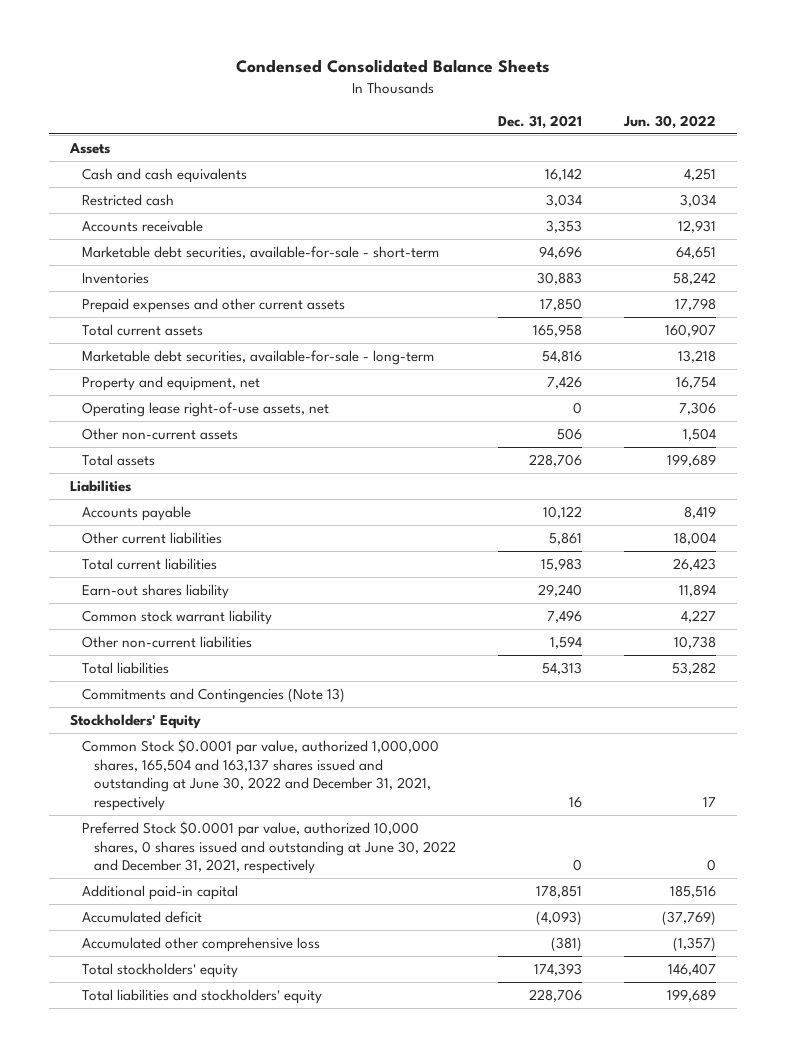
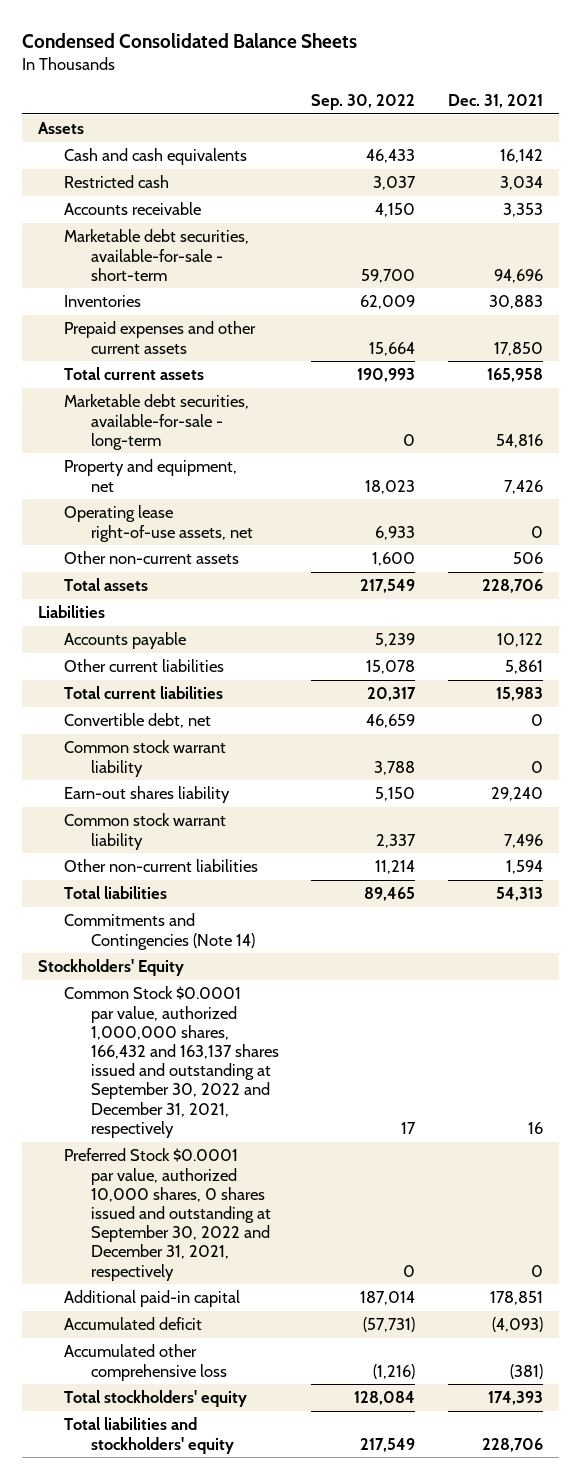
[623,114,717,129] Jun. 30, 2022 -> none
none -> [311,94,416,111] Sep. 30, 2022
none -> [64,713,212,729] Convertible debt, net
none -> [64,740,227,777] Common stock warrant liability
[82,688,346,704] Commitments and Contingencies (Note 13) -> [64,913,255,950] Commitments and Contingencies (Note 14)
[82,739,440,811] Common Stock $0.0001 par value, authorized 1,000,000 shares, 165,504 and 163,137 shares issued and outstanding at June 30, 2022 and December 31, 2021, respectively -> [64,986,279,1138] Common Stock $0.0001 par value, authorized 1,000,000 shares, 166,432 and 163,137 shares issued and outstanding at September 30, 2022 and December 31, 2021, respectively
[82,821,457,875] Preferred Stock $0.0001 par value, authorized 10,000 shares, 0 shares issued and outstanding at June 30, 2022 and December 31, 2021, respectively -> [64,1148,271,1281] Preferred Stock $0.0001 par value, authorized 10,000 shares, 0 shares issued and outstanding at September 30, 2022 and December 31, 2021, respectively

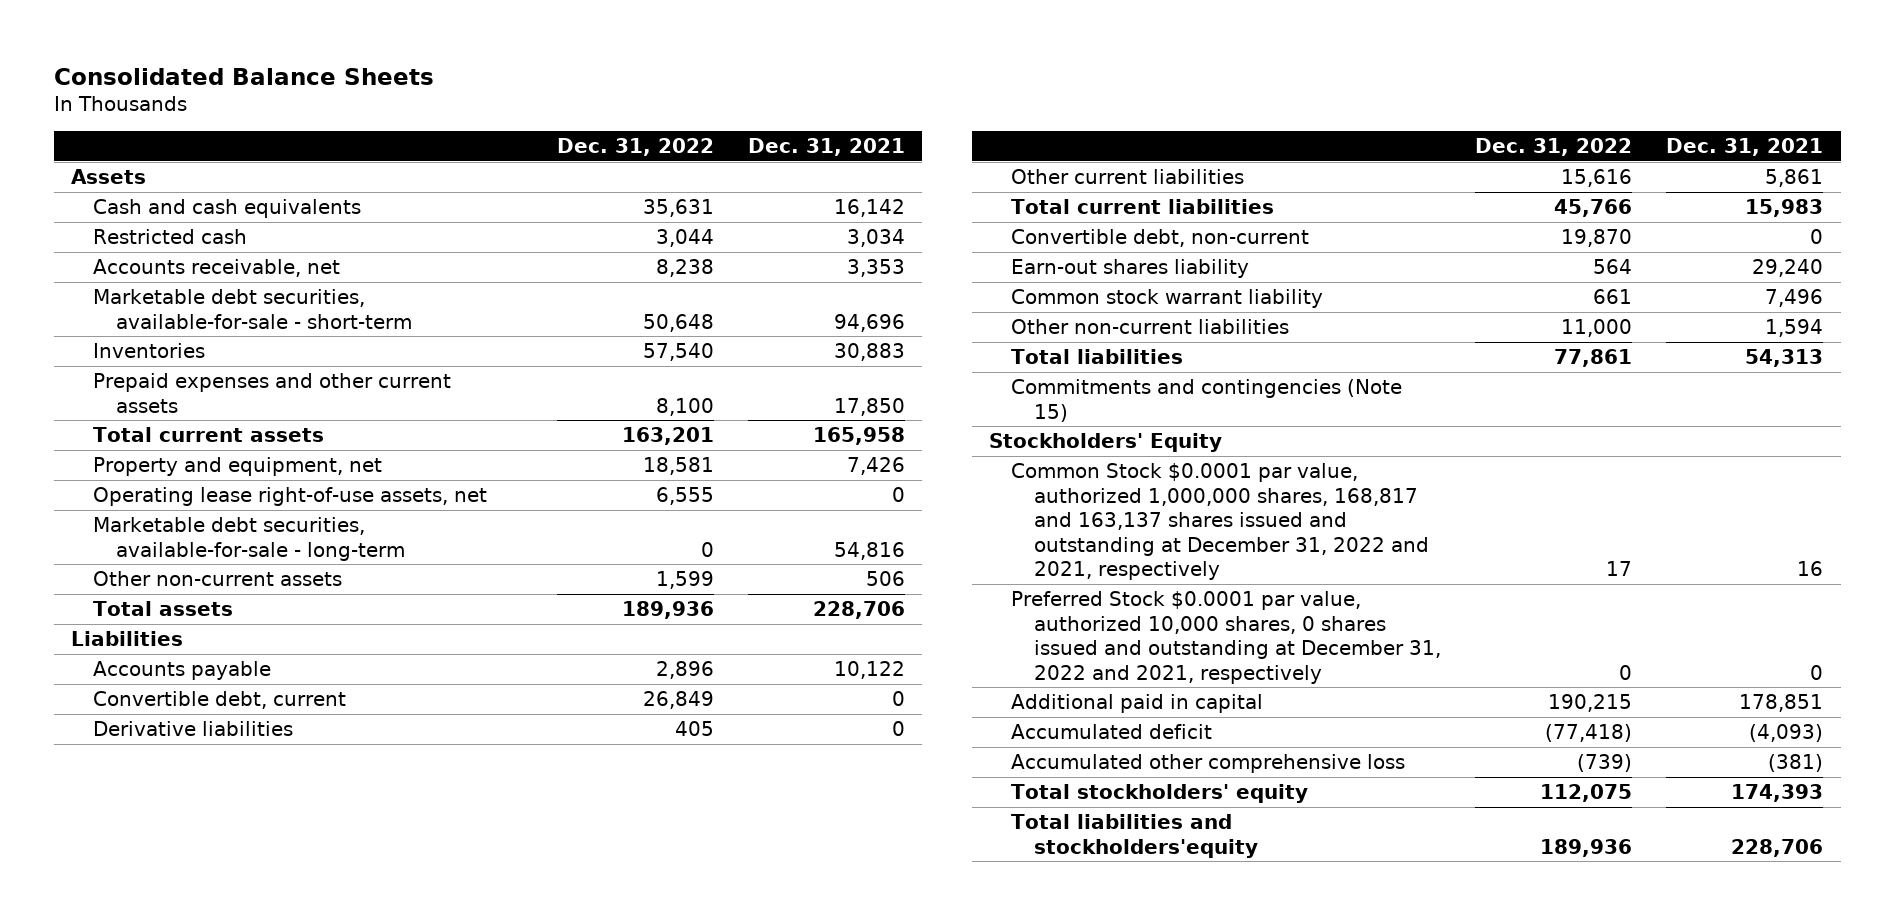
[21,32,357,48] Condensed Consolidated Balance Sheets -> [53,67,434,85] Consolidated Balance Sheets
[311,94,416,111] Sep. 30, 2022 -> none
none -> [557,138,715,157] Dec. 31, 2022
[64,202,202,216] Accounts receivable -> [93,259,341,278] Accounts receivable, net
[64,394,250,450] Marketable debt securities, available-for-sale - long-term -> [93,517,405,561] Marketable debt securities, available-for-sale - long-term
none -> [93,691,347,710] Convertible debt, current
none -> [93,721,294,737] Derivative liabilities
[64,740,227,777] Common stock warrant liability -> none
[64,713,212,729] Convertible debt, net -> [1011,229,1310,248] Convertible debt, non-current
[64,913,255,950] Commitments and Contingencies (Note 14) -> [1011,379,1403,422] Commitments and contingencies (Note 15)
[64,986,279,1138] Common Stock $0.0001 par value, authorized 1,000,000 shares, 166,432 and 163,137 shares issued and outstanding at September 30, 2022 and December 31, 2021, respectively -> [1011,463,1429,581] Common Stock $0.0001 par value, authorized 1,000,000 shares, 168,817 and 163,137 shares issued and outstanding at December 31, 2022 and 2021, respectively
[64,1148,271,1281] Preferred Stock $0.0001 par value, authorized 10,000 shares, 0 shares issued and outstanding at September 30, 2022 and December 31, 2021, respectively -> [1011,591,1441,684] Preferred Stock $0.0001 par value, authorized 10,000 shares, 0 shares issued and outstanding at December 31, 2022 and 2021, respectively
[64,1290,241,1308] Additional paid-in capital -> [1011,694,1264,714] Additional paid in capital
[64,1417,234,1454] Total liabilities and stockholders' equity -> [1011,814,1258,858] Total liabilities and stockholders'equity

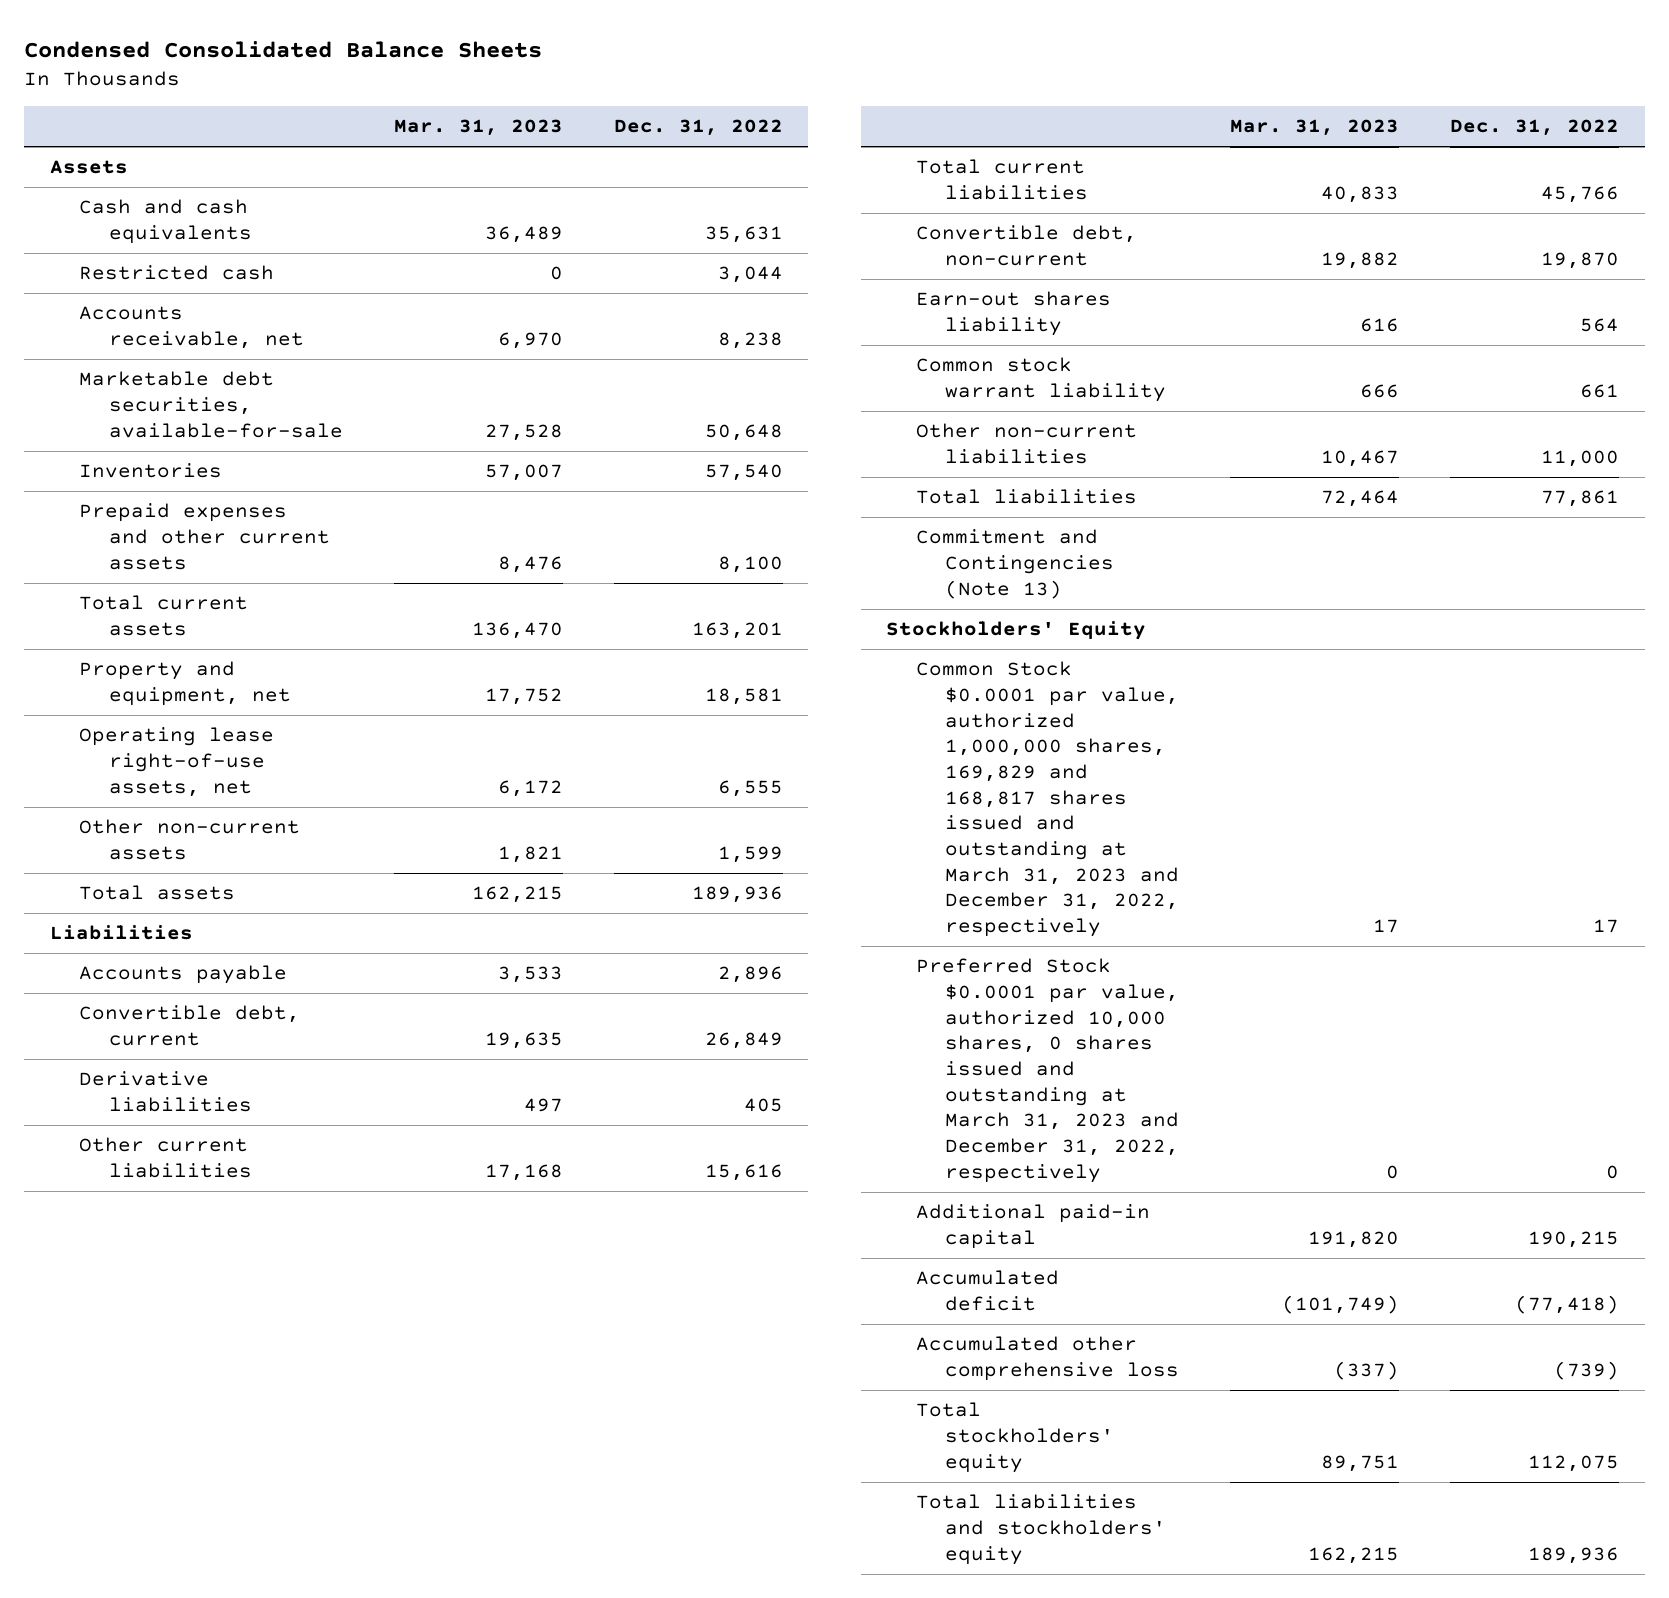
[53,67,434,85] Consolidated Balance Sheets -> [24,40,543,58] Condensed Consolidated Balance Sheets
[748,138,906,157] Dec. 31, 2021 -> none
none -> [393,119,563,137] Mar. 31, 2023
[93,289,412,329] Marketable debt securities, available-for-sale - short-term -> [79,371,343,438] Marketable debt securities, available-for-sale
[93,517,405,561] Marketable debt securities, available-for-sale - long-term -> none
[1011,379,1403,422] Commitments and contingencies (Note 15) -> [915,529,1115,599] Commitment and Contingencies (Note 13)
[1011,463,1429,581] Common Stock $0.0001 par value, authorized 1,000,000 shares, 168,817 and 163,137 shares issued and outstanding at December 31, 2022 and 2021, respectively -> [915,661,1180,938] Common Stock $0.0001 par value, authorized 1,000,000 shares, 169,829 and 168,817 shares issued and outstanding at March 31, 2023 and December 31, 2022, respectively
[1011,591,1441,684] Preferred Stock $0.0001 par value, authorized 10,000 shares, 0 shares issued and outstanding at December 31, 2022 and 2021, respectively -> [915,958,1180,1183] Preferred Stock $0.0001 par value, authorized 10,000 shares, 0 shares issued and outstanding at March 31, 2023 and December 31, 2022, respectively
[1011,694,1264,714] Additional paid in capital -> [915,1204,1150,1249] Additional paid-in capital
[1011,814,1258,858] Total liabilities and stockholders'equity -> [915,1494,1167,1565] Total liabilities and stockholders' equity

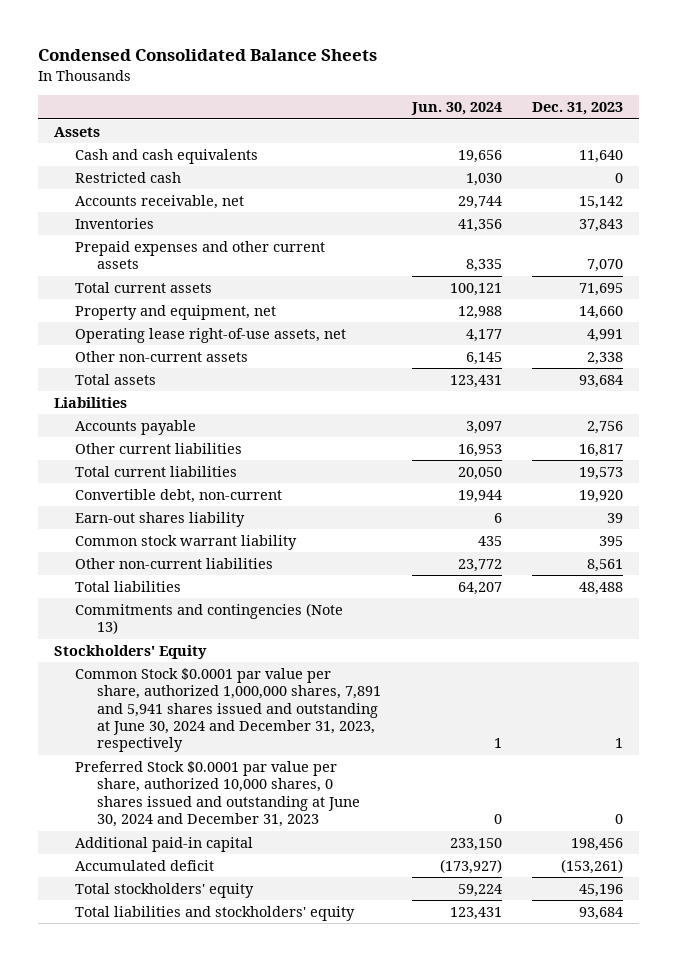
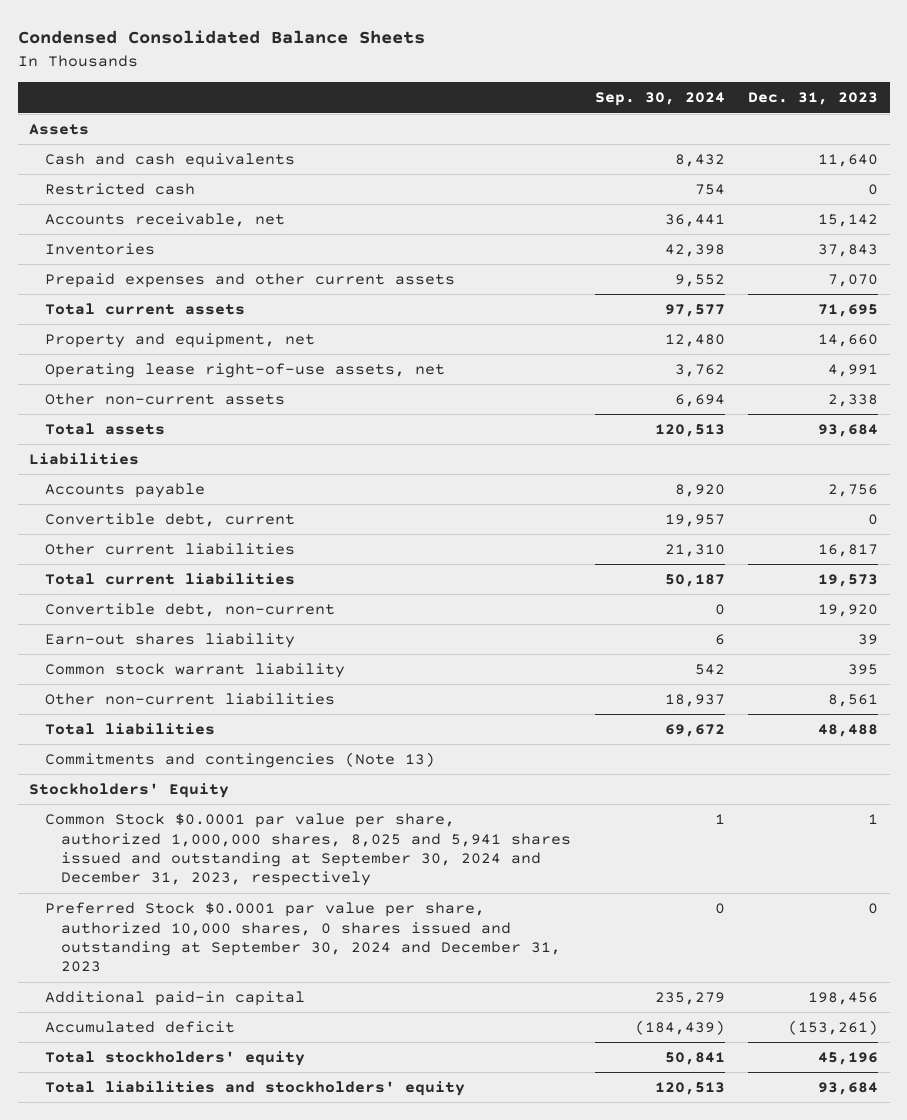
[410,102,502,116] Jun. 30, 2024 -> none
none -> [594,92,725,107] Sep. 30, 2024
none -> [45,513,296,528] Convertible debt, current
[75,667,381,753] Common Stock $0.0001 par value per share, authorized 1,000,000 shares, 7,891 and 5,941 shares issued and outstanding at June 30, 2024 and December 31, 2023, respectively -> [45,813,572,887] Common Stock $0.0001 par value per share, authorized 1,000,000 shares, 8,025 and 5,941 shares issued and outstanding at September 30, 2024 and December 31, 2023, respectively
[75,760,360,828] Preferred Stock $0.0001 par value per share, authorized 10,000 shares, 0 shares issued and outstanding at June 30, 2024 and December 31, 2023 -> [45,902,562,973] Preferred Stock $0.0001 par value per share, authorized 10,000 shares, 0 shares issued and outstanding at September 30, 2024 and December 31, 2023

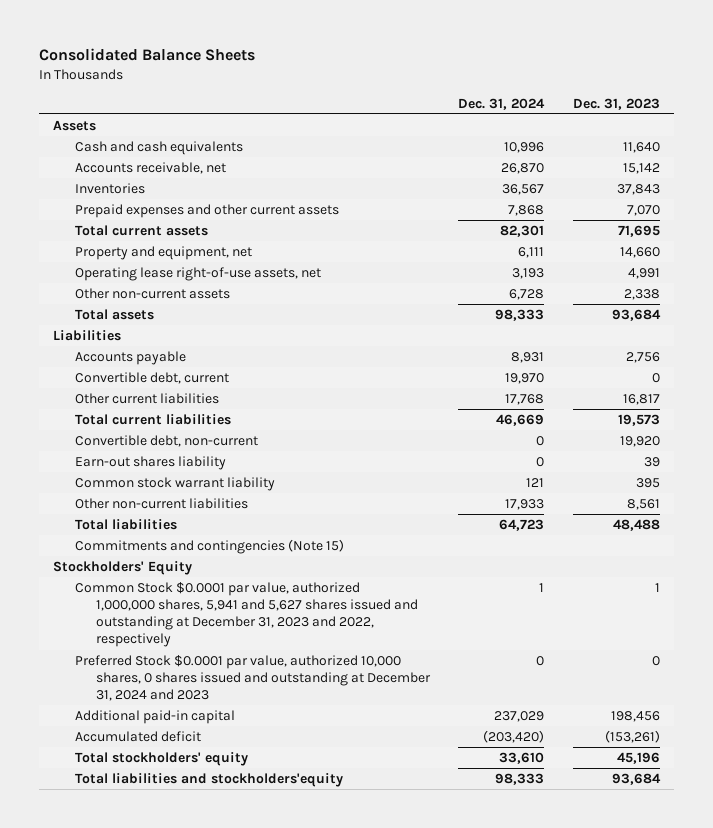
[17,30,425,45] Condensed Consolidated Balance Sheets -> [38,48,255,62] Consolidated Balance Sheets
[594,92,725,107] Sep. 30, 2024 -> none
none -> [458,97,546,110] Dec. 31, 2024
[45,183,196,196] Restricted cash -> none
[45,752,436,769] Commitments and contingencies (Note 13) -> [74,538,344,554] Commitments and contingencies (Note 15)
[45,813,572,887] Common Stock $0.0001 par value per share, authorized 1,000,000 shares, 8,025 and 5,941 shares issued and outstanding at September 30, 2024 and December 31, 2023, respectively -> [74,581,419,648] Common Stock $0.0001 par value, authorized 1,000,000 shares, 5,941 and 5,627 shares issued and outstanding at December 31, 2023 and 2022, respectively
[45,902,562,973] Preferred Stock $0.0001 par value per share, authorized 10,000 shares, 0 shares issued and outstanding at September 30, 2024 and December 31, 2023 -> [74,654,432,702] Preferred Stock $0.0001 par value, authorized 10,000 shares, 0 shares issued and outstanding at December 31, 2024 and 2023
[45,1081,466,1097] Total liabilities and stockholders' equity -> [74,772,343,787] Total liabilities and stockholders'equity

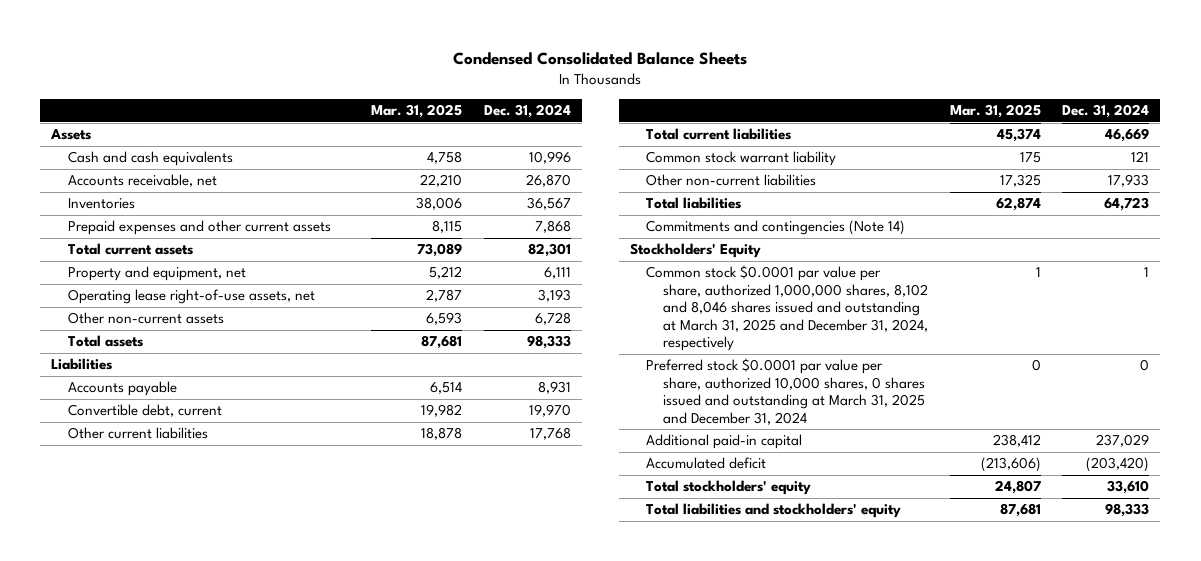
[38,48,255,62] Consolidated Balance Sheets -> [453,51,748,65] Condensed Consolidated Balance Sheets
[572,97,660,110] Dec. 31, 2023 -> none
none -> [370,104,462,119] Mar. 31, 2025
[74,434,258,447] Convertible debt, non-current -> none
[74,455,226,470] Earn-out shares liability -> none
[74,538,344,554] Commitments and contingencies (Note 15) -> [646,220,906,236] Commitments and contingencies (Note 14)
[74,581,419,648] Common Stock $0.0001 par value, authorized 1,000,000 shares, 5,941 and 5,627 shares issued and outstanding at December 31, 2023 and 2022, respectively -> [646,265,928,352] Common stock $0.0001 par value per share, authorized 1,000,000 shares, 8,102 and 8,046 shares issued and outstanding at March 31, 2025 and December 31, 2024, respectively
[74,654,432,702] Preferred Stock $0.0001 par value, authorized 10,000 shares, 0 shares issued and outstanding at December 31, 2024 and 2023 -> [646,358,925,425] Preferred stock $0.0001 par value per share, authorized 10,000 shares, 0 shares issued and outstanding at March 31, 2025 and December 31, 2024
[74,772,343,787] Total liabilities and stockholders'equity -> [646,503,902,519] Total liabilities and stockholders' equity

